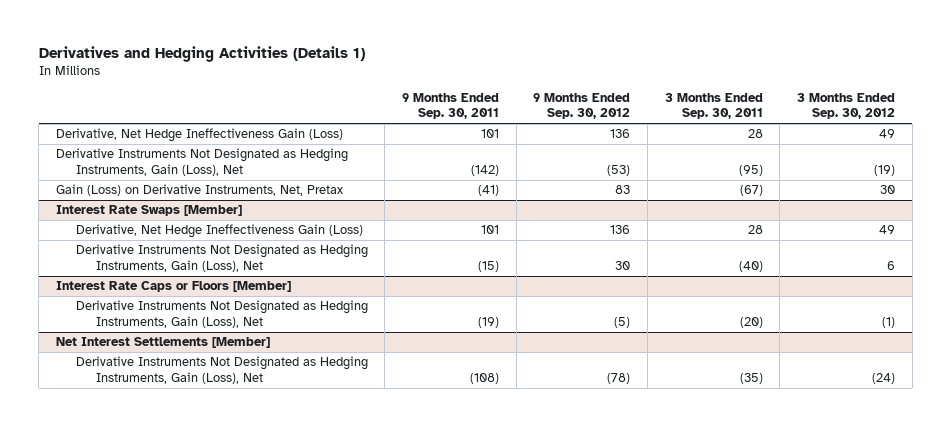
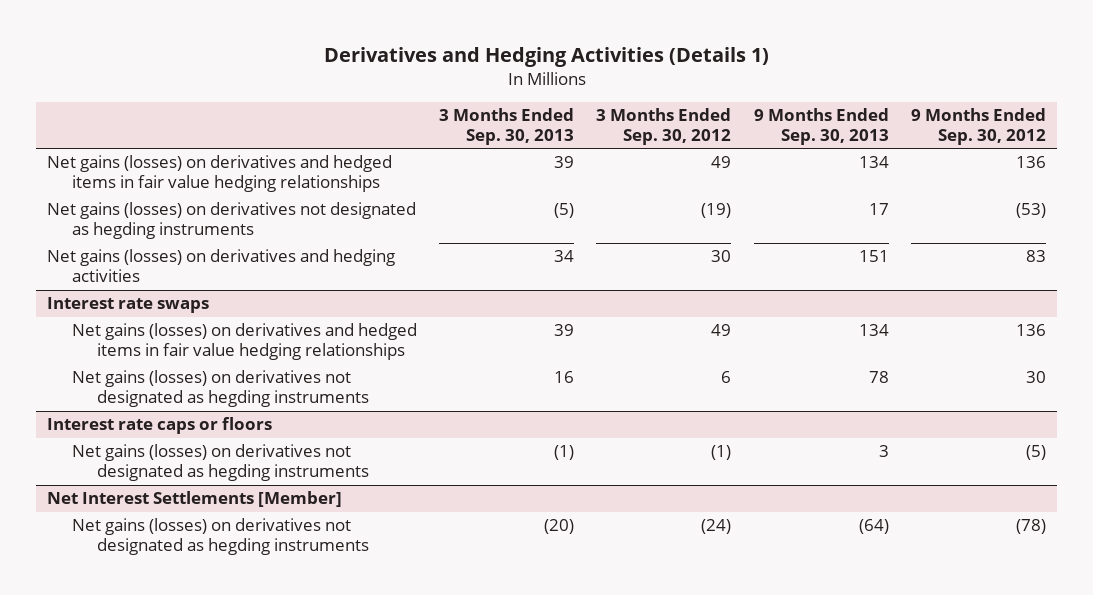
[402,92,500,120] 9 Months Ended Sep. 30, 2011 -> none
[664,92,763,120] 3 Months Ended Sep. 30, 2011 -> none
none -> [439,108,575,145] 3 Months Ended Sep. 30, 2013
none -> [753,108,889,145] 9 Months Ended Sep. 30, 2013
[55,128,343,143] Derivative, Net Hedge Ineffectiveness Gain (Loss) -> [47,155,393,193] Net gains (losses) on derivatives and hedged items in fair value hedging relationships
[55,148,348,176] Derivative Instruments Not Designated as Hedging Instruments, Gain (Loss), Net -> [47,202,417,240] Net gains (losses) on derivatives not designated as hegding instruments
[55,184,343,197] Gain (Loss) on Derivative Instruments, Net, Pretax -> [47,249,396,283] Net gains (losses) on derivatives and hedging activities
[55,205,242,217] Interest Rate Swaps [Member] -> [47,297,210,314] Interest rate swaps
[75,224,363,239] Derivative, Net Hedge Ineffectiveness Gain (Loss) -> [72,323,418,361] Net gains (losses) on derivatives and hedged items in fair value hedging relationships
[75,244,368,272] Derivative Instruments Not Designated as Hedging Instruments, Gain (Loss), Net -> [72,370,370,408] Net gains (losses) on derivatives not designated as hegding instruments
[55,281,291,293] Interest Rate Caps or Floors [Member] -> [47,417,273,435] Interest rate caps or floors
[75,300,368,328] Derivative Instruments Not Designated as Hedging Instruments, Gain (Loss), Net -> [72,444,370,482] Net gains (losses) on derivatives not designated as hegding instruments
[75,356,368,384] Derivative Instruments Not Designated as Hedging Instruments, Gain (Loss), Net -> [72,518,370,556] Net gains (losses) on derivatives not designated as hegding instruments

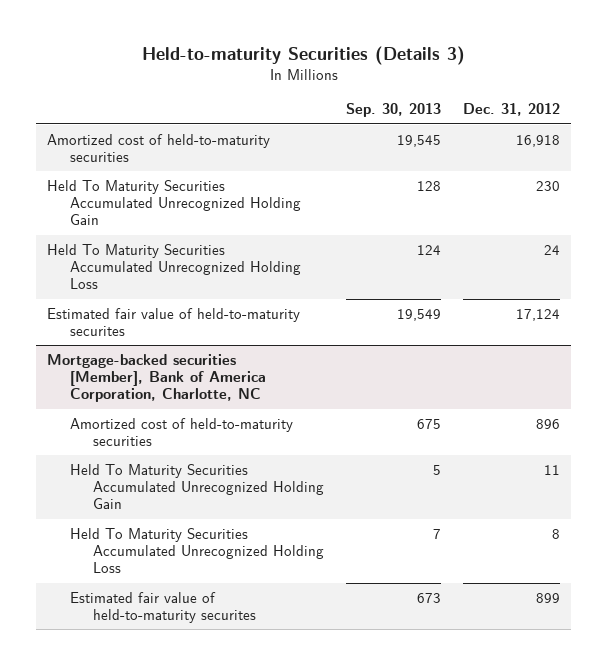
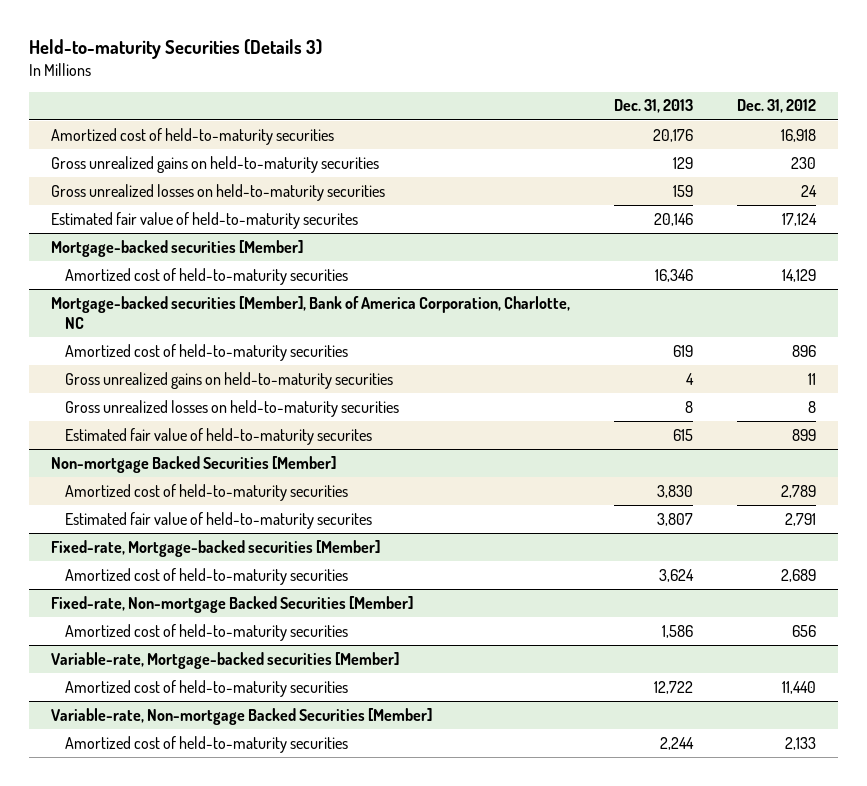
[345,103,441,118] Sep. 30, 2013 -> none
none -> [614,99,694,114] Dec. 31, 2013
[47,179,301,226] Held To Maturity Securities Accumulated Unrecognized Holding Gain -> [51,155,380,173] Gross unrealized gains on held-to-maturity securities
[47,243,301,290] Held To Maturity Securities Accumulated Unrecognized Holding Loss -> [51,183,386,201] Gross unrealized losses on held-to-maturity securities
none -> [51,239,304,257] Mortgage-backed securities [Member]
none -> [64,267,348,285] Amortized cost of held-to-maturity securities
[69,463,324,510] Held To Maturity Securities Accumulated Unrecognized Holding Gain -> [64,371,393,389] Gross unrealized gains on held-to-maturity securities
[69,527,324,574] Held To Maturity Securities Accumulated Unrecognized Holding Loss -> [64,399,399,417] Gross unrealized losses on held-to-maturity securities
none -> [51,455,337,473] Non-mortgage Backed Securities [Member]
none -> [64,483,348,501] Amortized cost of held-to-maturity securities
none -> [64,511,372,529] Estimated fair value of held-to-maturity securites
none -> [51,539,381,557] Fixed-rate, Mortgage-backed securities [Member]
none -> [64,567,348,585] Amortized cost of held-to-maturity securities
none -> [51,595,414,613] Fixed-rate, Non-mortgage Backed Securities [Member]
none -> [64,623,348,641] Amortized cost of held-to-maturity securities
none -> [51,651,400,669] Variable-rate, Mortgage-backed securities [Member]
none -> [64,679,348,697] Amortized cost of held-to-maturity securities
none -> [51,707,433,725] Variable-rate, Non-mortgage Backed Securities [Member]
none -> [64,735,348,753] Amortized cost of held-to-maturity securities

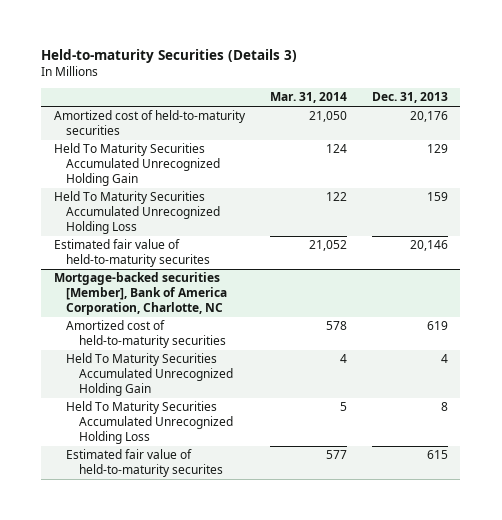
[737,99,817,114] Dec. 31, 2012 -> none
none -> [269,92,347,104] Mar. 31, 2014
[51,155,380,173] Gross unrealized gains on held-to-maturity securities -> [53,143,221,187] Held To Maturity Securities Accumulated Unrecognized Holding Gain
[51,183,386,201] Gross unrealized losses on held-to-maturity securities -> [53,191,221,235] Held To Maturity Securities Accumulated Unrecognized Holding Loss
[51,239,304,257] Mortgage-backed securities [Member] -> none
[64,267,348,285] Amortized cost of held-to-maturity securities -> none
[64,371,393,389] Gross unrealized gains on held-to-maturity securities -> [66,353,233,397] Held To Maturity Securities Accumulated Unrecognized Holding Gain
[64,399,399,417] Gross unrealized losses on held-to-maturity securities -> [66,401,233,445] Held To Maturity Securities Accumulated Unrecognized Holding Loss
[51,455,337,473] Non-mortgage Backed Securities [Member] -> none
[64,483,348,501] Amortized cost of held-to-maturity securities -> none
[64,511,372,529] Estimated fair value of held-to-maturity securites -> none
[51,539,381,557] Fixed-rate, Mortgage-backed securities [Member] -> none
[64,567,348,585] Amortized cost of held-to-maturity securities -> none
[51,595,414,613] Fixed-rate, Non-mortgage Backed Securities [Member] -> none
[64,623,348,641] Amortized cost of held-to-maturity securities -> none
[51,651,400,669] Variable-rate, Mortgage-backed securities [Member] -> none
[64,679,348,697] Amortized cost of held-to-maturity securities -> none
[51,707,433,725] Variable-rate, Non-mortgage Backed Securities [Member] -> none
[64,735,348,753] Amortized cost of held-to-maturity securities -> none

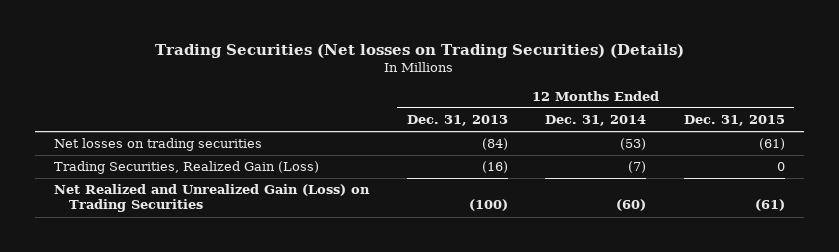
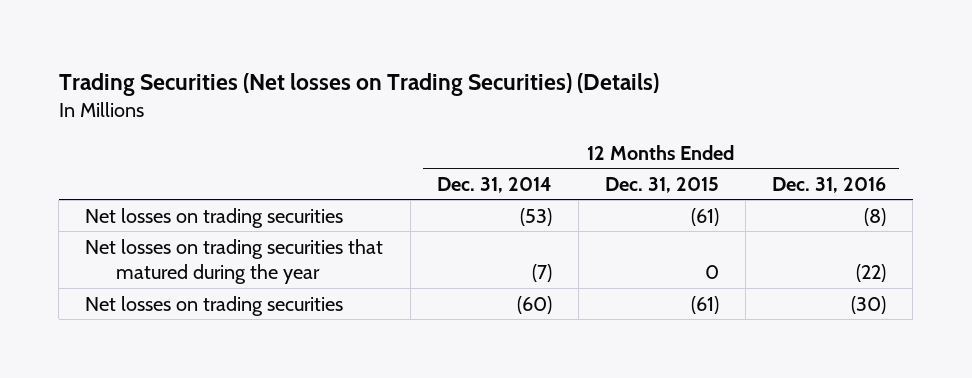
[406,115,508,127] Dec. 31, 2013 -> none
none -> [772,176,887,193] Dec. 31, 2016
[54,161,320,175] Trading Securities, Realized Gain (Loss) -> [85,238,384,285] Net losses on trading securities that matured during the year
[54,184,371,213] Net Realized and Unrealized Gain (Loss) on Trading Securities -> [85,295,344,316] Net losses on trading securities

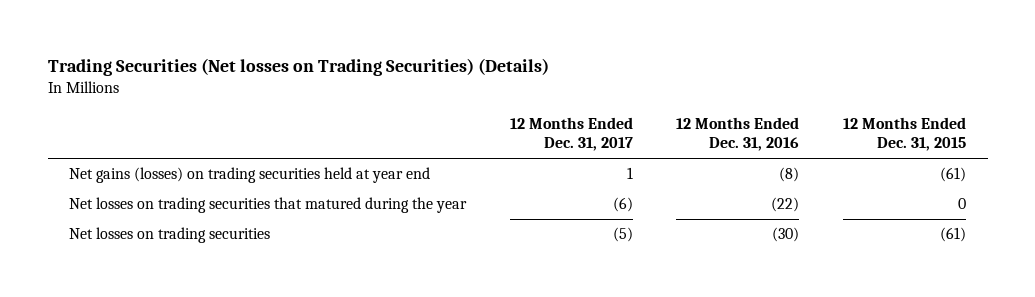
[436,176,552,193] Dec. 31, 2014 -> none
none -> [509,117,633,152] 12 Months Ended Dec. 31, 2017
[85,207,344,228] Net losses on trading securities -> [69,167,431,184] Net gains (losses) on trading securities held at year end

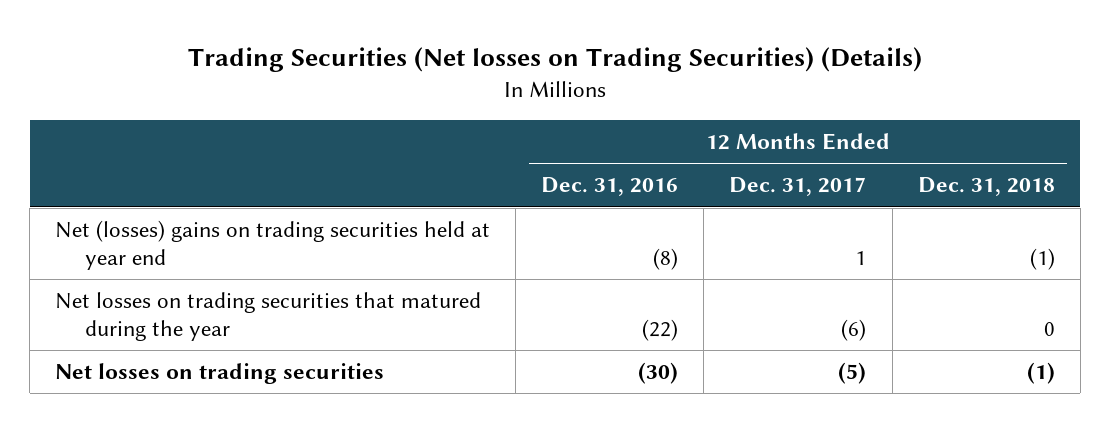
[842,117,966,152] 12 Months Ended Dec. 31, 2015 -> none
none -> [917,177,1055,197] Dec. 31, 2018
[69,167,431,184] Net gains (losses) on trading securities held at year end -> [55,220,491,270] Net (losses) gains on trading securities held at year end

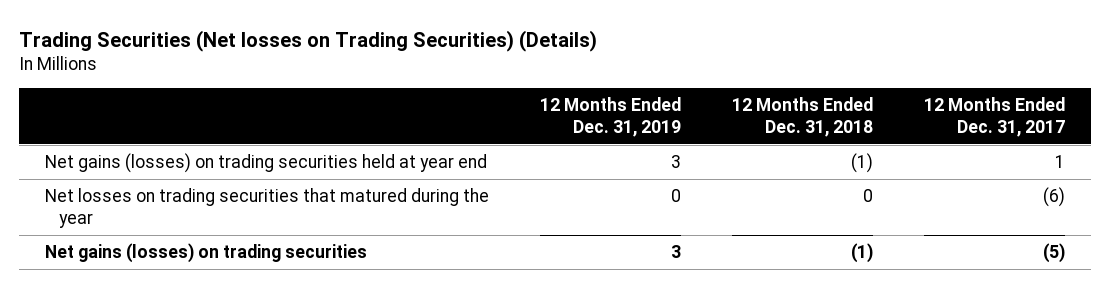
[541,177,679,197] Dec. 31, 2016 -> none
none -> [540,97,682,137] 12 Months Ended Dec. 31, 2019
[55,220,491,270] Net (losses) gains on trading securities held at year end -> [44,153,487,174] Net gains (losses) on trading securities held at year end
[55,363,385,385] Net losses on trading securities -> [44,243,367,264] Net gains (losses) on trading securities

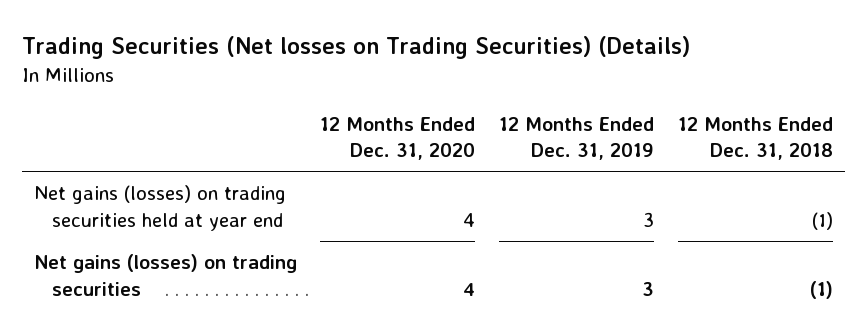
[924,97,1066,137] 12 Months Ended Dec. 31, 2017 -> none
none -> [320,116,476,161] 12 Months Ended Dec. 31, 2020
[44,188,489,229] Net losses on trading securities that matured during the year -> none

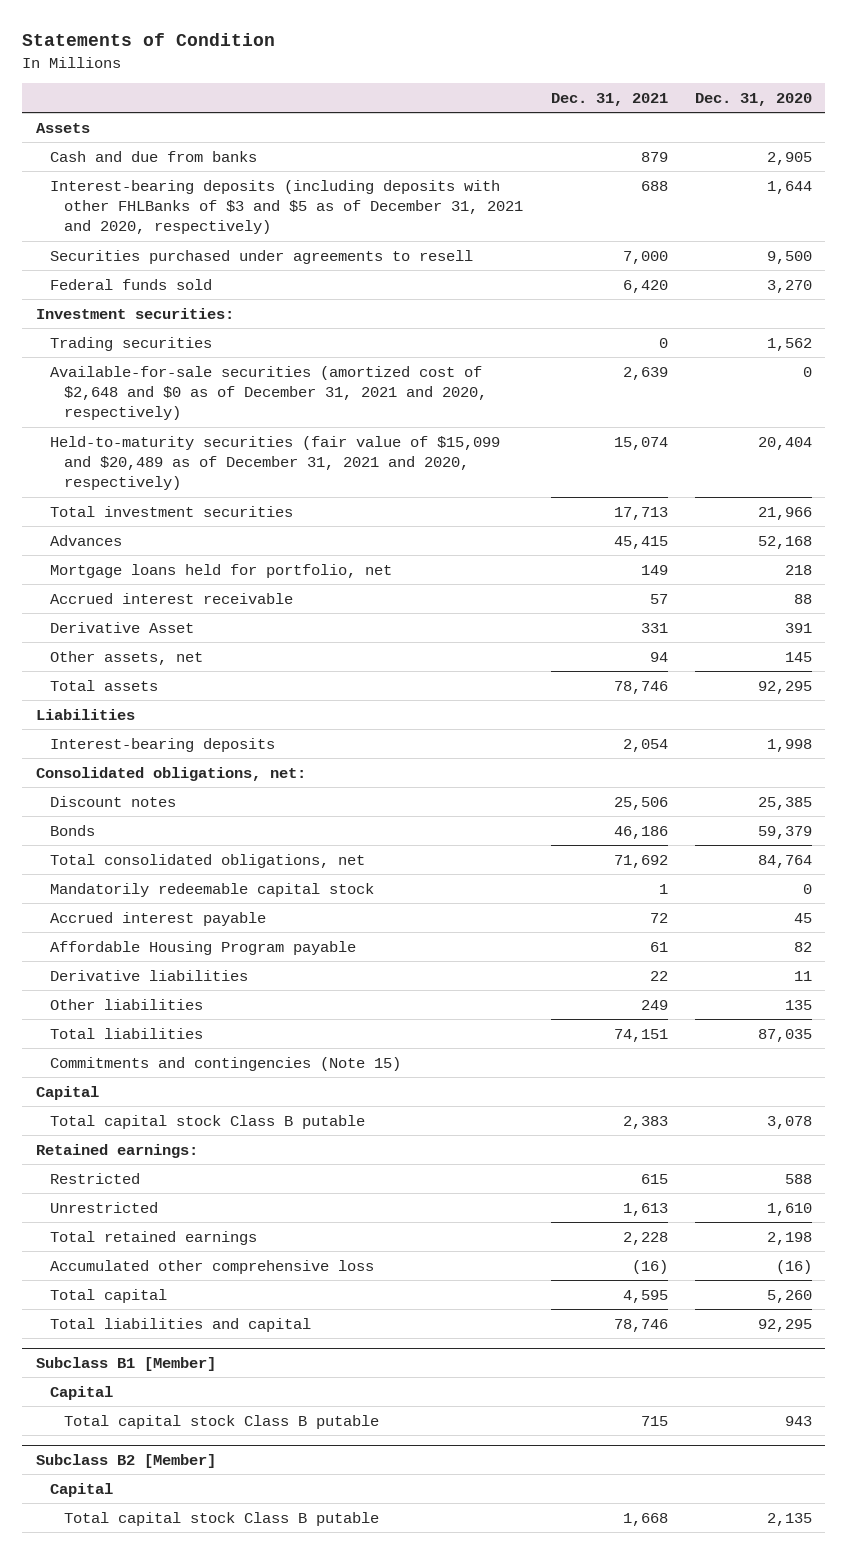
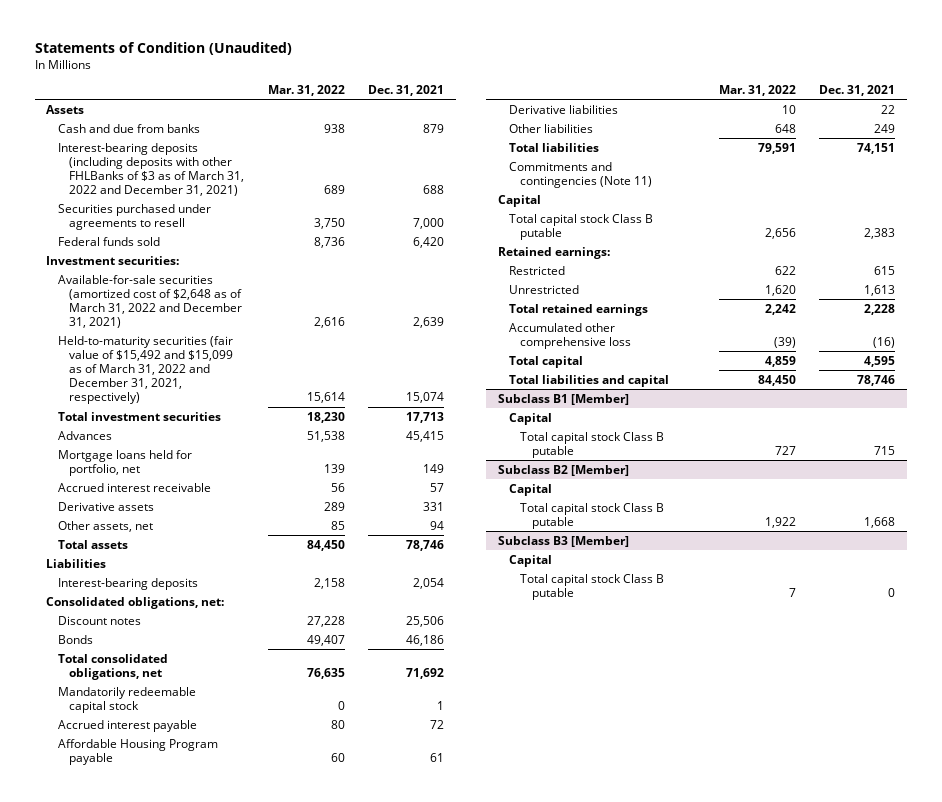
[21,33,275,47] Statements of Condition -> [34,41,292,55] Statements of Condition (Unaudited)
[694,93,812,107] Dec. 31, 2020 -> none
none -> [267,85,345,97] Mar. 31, 2022
[49,179,524,235] Interest-bearing deposits (including deposits with other FHLBanks of $3 and $5 as of December 31, 2021 and 2020, respectively) -> [57,142,245,197] Interest-bearing deposits (including deposits with other FHLBanks of $3 as of March 31, 2022 and December 31, 2021)
[49,336,212,351] Trading securities -> none
[49,365,488,421] Available-for-sale securities (amortized cost of $2,648 and $0 as of December 31, 2021 and 2020, respectively) -> [57,274,243,329] Available-for-sale securities (amortized cost of $2,648 as of March 31, 2022 and December 31, 2021)
[49,435,500,491] Held-to-maturity securities (fair value of $15,099 and $20,489 as of December 31, 2021 and 2020, respectively) -> [57,335,234,405] Held-to-maturity securities (fair value of $15,492 and $15,099 as of March 31, 2022 and December 31, 2021, respectively)
[49,621,194,633] Derivative Asset -> [57,501,154,511] Derivative assets
[49,1056,401,1071] Commitments and contingencies (Note 15) -> [508,161,653,188] Commitments and contingencies (Note 11)
none -> [497,535,629,547] Subclass B3 [Member]
none -> [508,554,552,567] Capital
none -> [520,573,665,600] Total capital stock Class B putable

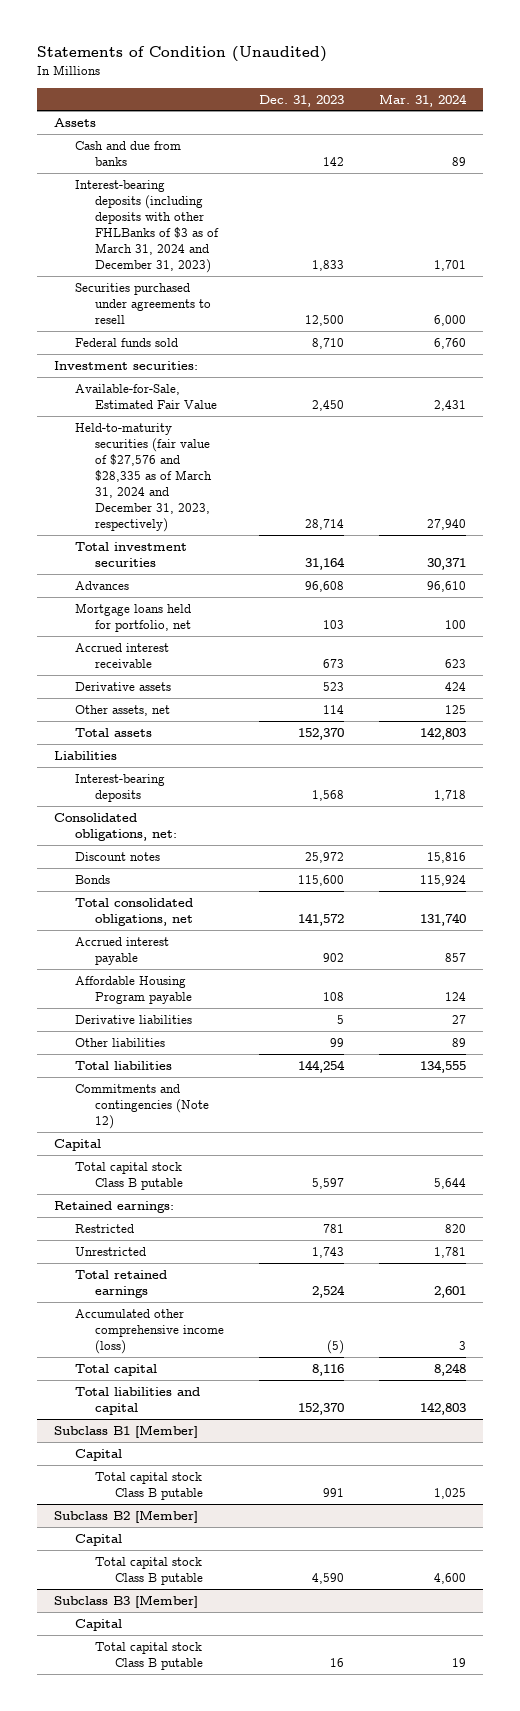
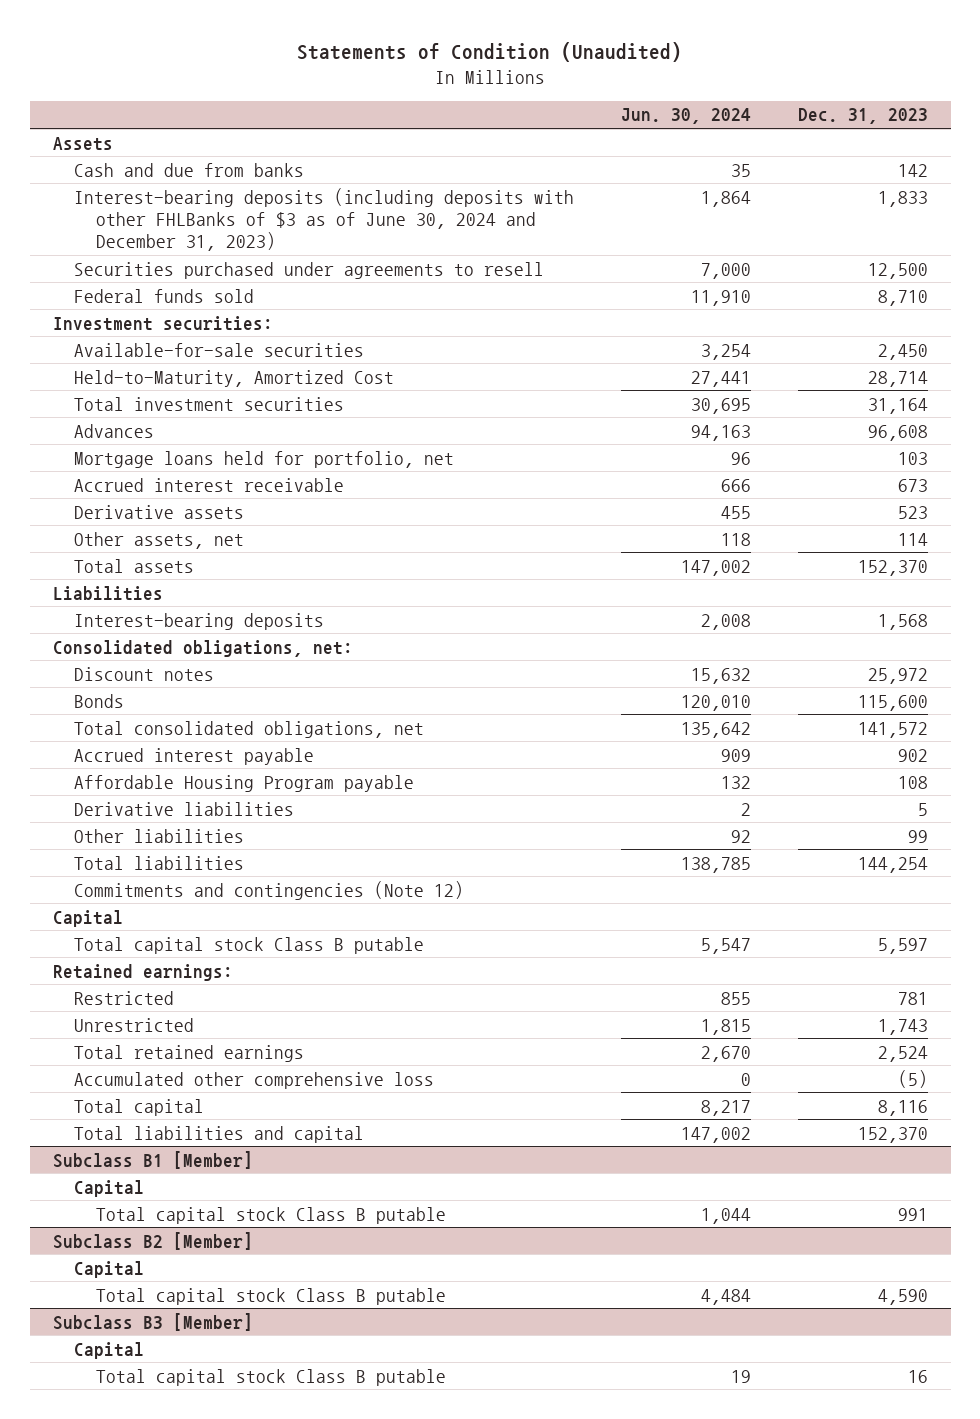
[378,93,467,107] Mar. 31, 2024 -> none
none -> [620,108,751,125] Jun. 30, 2024
[74,179,219,274] Interest-bearing deposits (including deposits with other FHLBanks of $3 as of March 31, 2024 and December 31, 2023) -> [74,187,575,252] Interest-bearing deposits (including deposits with other FHLBanks of $3 as of June 30, 2024 and December 31, 2023)
[74,383,217,409] Available-for-Sale, Estimated Fair Value -> [74,342,365,357] Available-for-sale securities
[74,422,212,533] Held-to-maturity securities (fair value of $27,576 and $28,335 as of March 31, 2024 and December 31, 2023, respectively) -> [74,369,395,387] Held-to-Maturity, Amortized Cost
[74,1308,224,1355] Accumulated other comprehensive income (loss) -> [74,1071,435,1089] Accumulated other comprehensive loss

